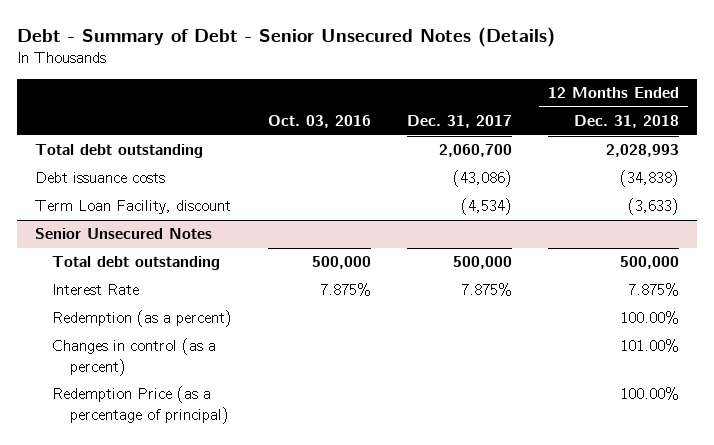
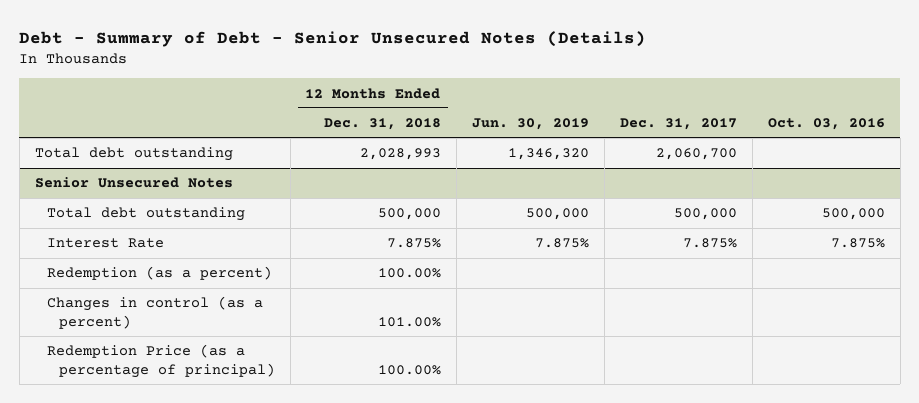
none -> [471,118,589,131] Jun. 30, 2019
[34,172,165,184] Debt issuance costs -> none
[34,200,231,215] Term Loan Facility, discount -> none

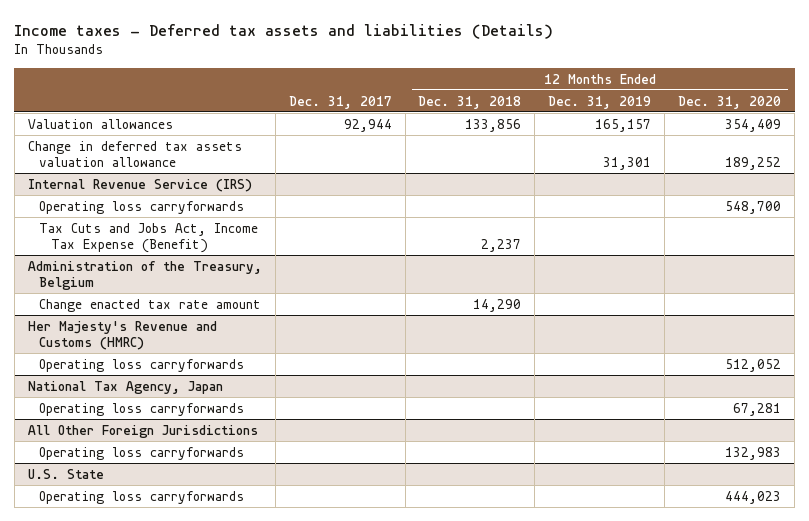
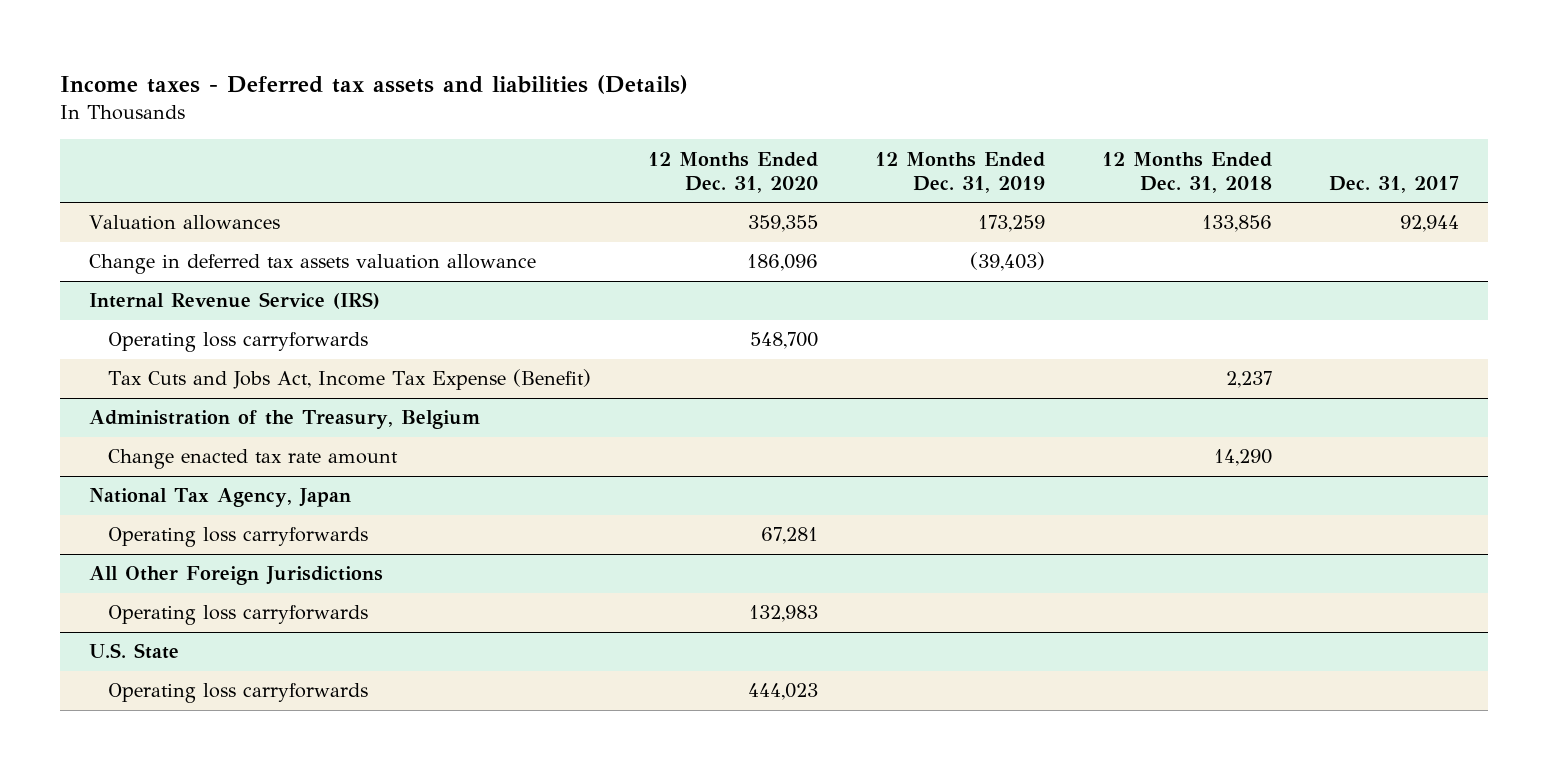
[595,118,652,132] 165,157 -> [978,215,1046,233] 173,259
[725,118,782,132] 354,409 -> [747,215,818,233] 359,355
[603,156,652,170] 31,301 -> [970,252,1046,272] (39,403)
[725,156,782,170] 189,252 -> [746,254,818,272] 186,096
[27,320,217,350] Her Majesty's Revenue and Customs (HMRC) -> none
[39,358,245,372] Operating loss carryforwards -> none

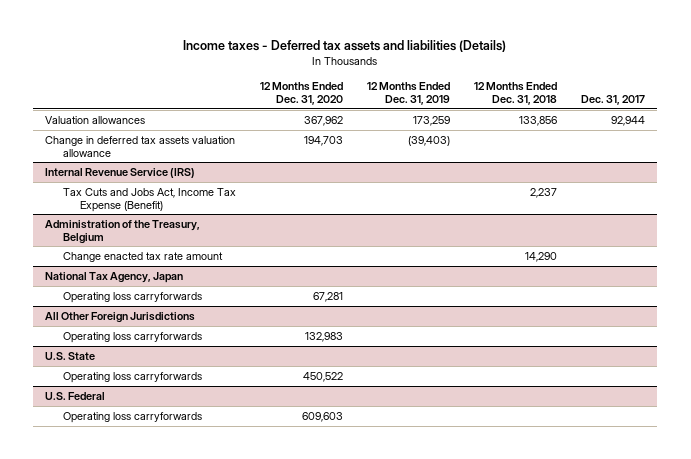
[747,215,818,233] 359,355 -> [303,115,343,126] 367,962
[746,254,818,272] 186,096 -> [303,135,343,146] 194,703
[107,332,368,353] Operating loss carryforwards -> none
[747,683,818,701] 444,023 -> [302,371,343,382] 450,522
none -> [45,391,106,400] U.S. Federal
none -> [62,411,202,423] Operating loss carryforwards

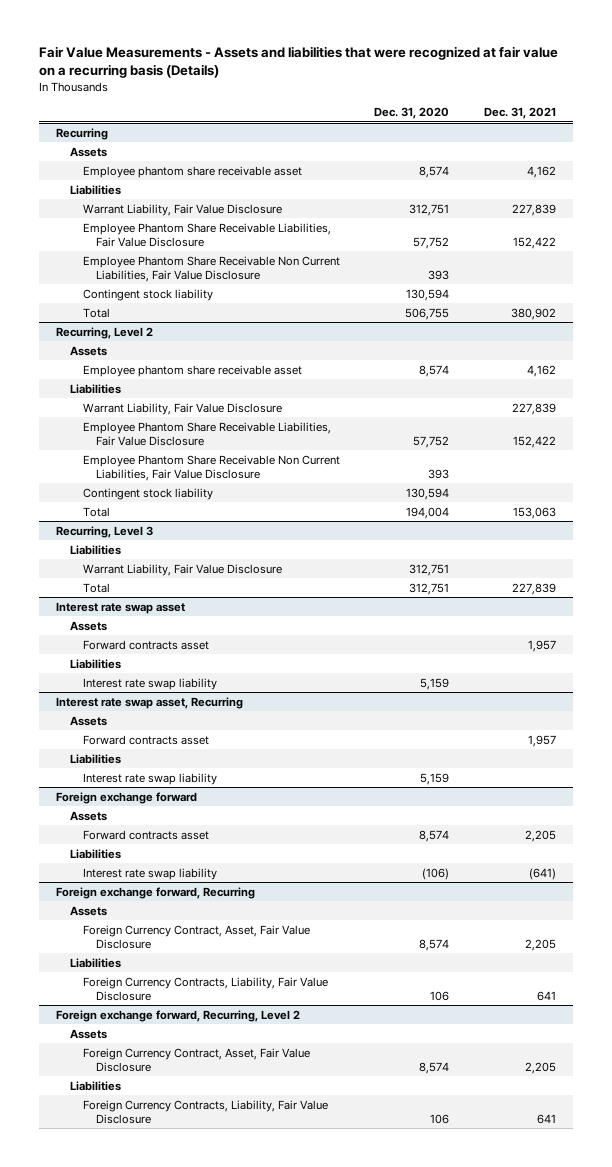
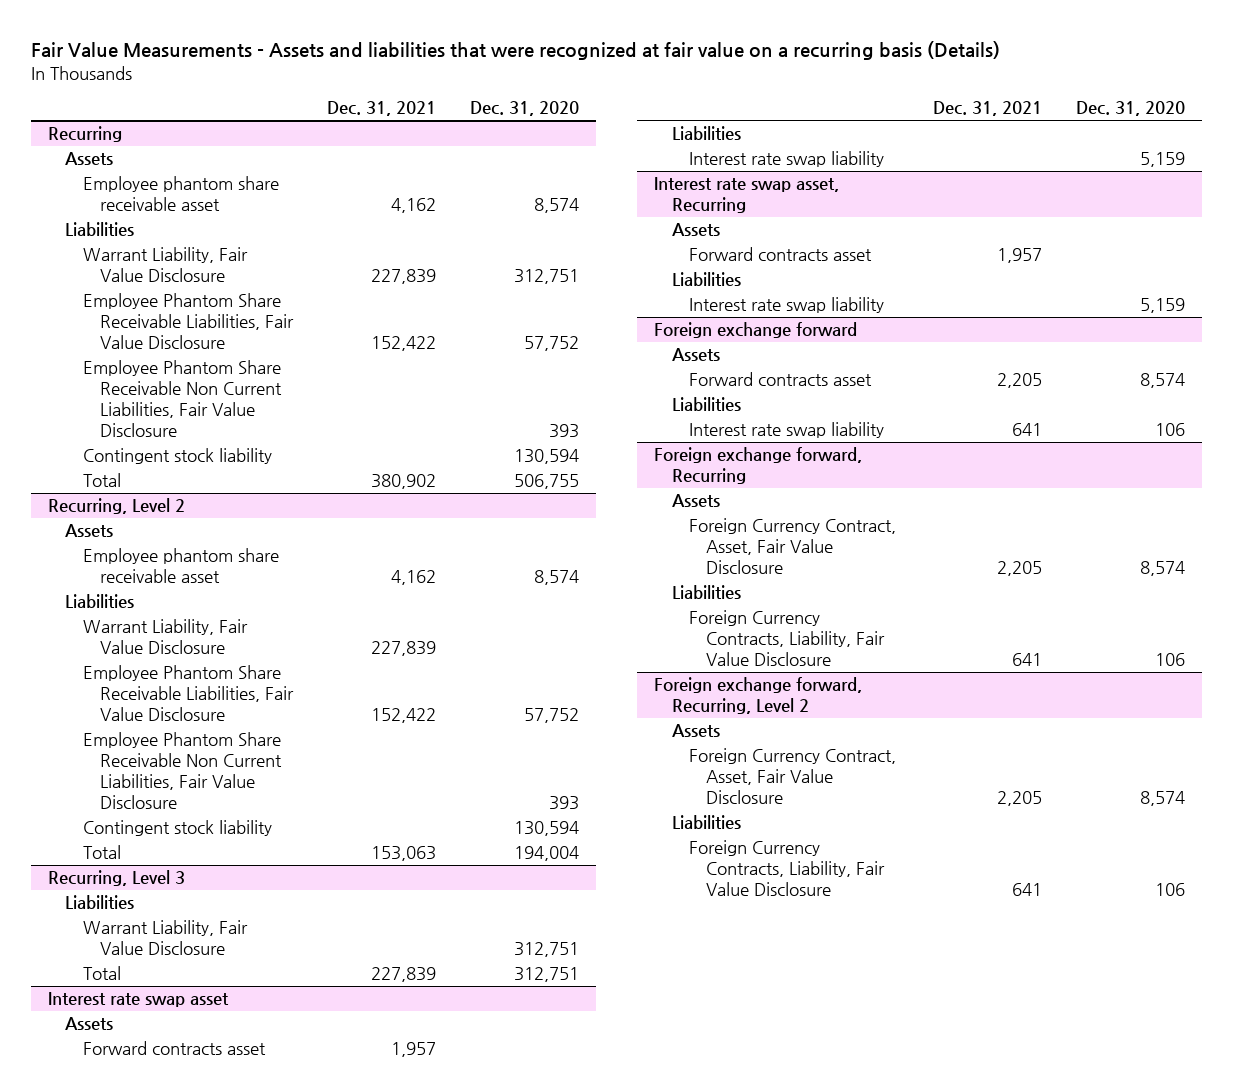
[422,867,450,880] (106) -> [1155,423,1186,437] 106
[528,867,556,880] (641) -> [1012,423,1043,437] 641

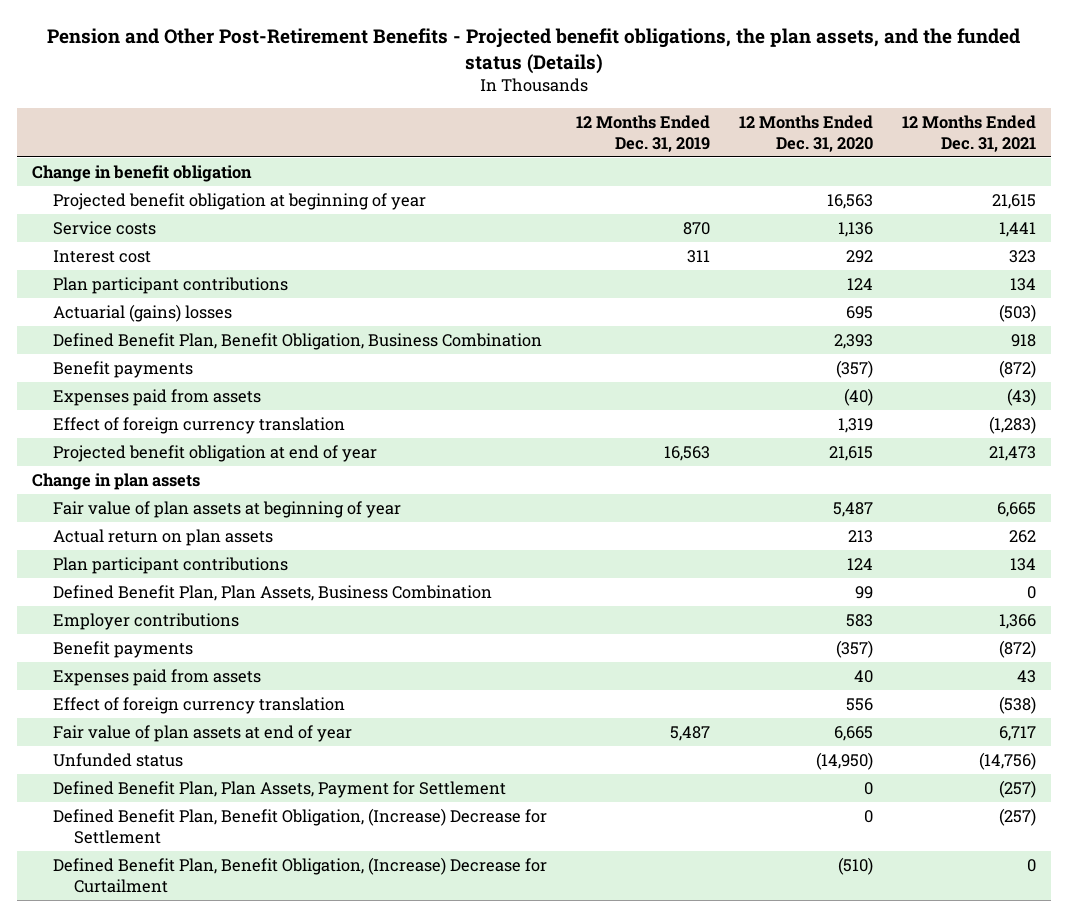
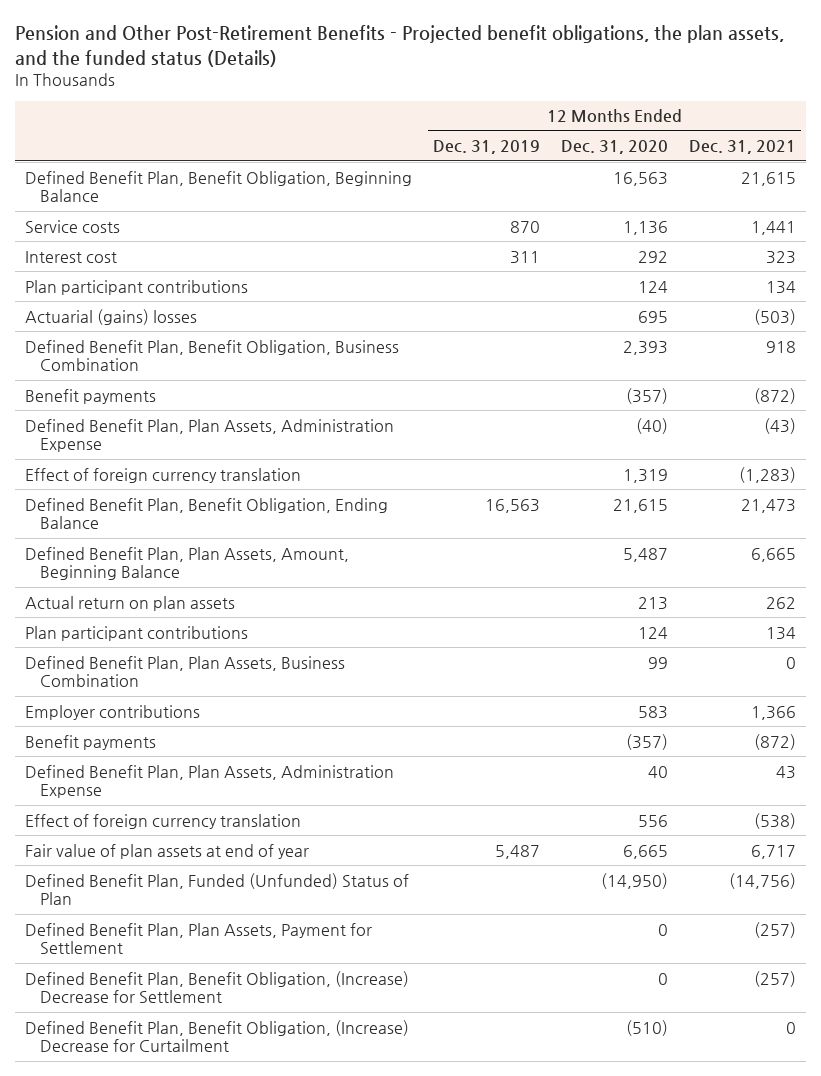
[31,165,252,183] Change in benefit obligation -> none
[52,193,426,211] Projected benefit obligation at beginning of year -> [25,170,413,203] Defined Benefit Plan, Benefit Obligation, Beginning Balance
[52,389,261,407] Expenses paid from assets -> [25,418,395,453] Defined Benefit Plan, Plan Assets, Administration Expense
[31,473,200,491] Change in plan assets -> none
[52,445,377,463] Projected benefit obligation at end of year -> [25,497,389,530] Defined Benefit Plan, Benefit Obligation, Ending Balance
[52,501,401,519] Fair value of plan assets at beginning of year -> [25,546,350,581] Defined Benefit Plan, Plan Assets, Amount, Beginning Balance
[52,669,261,687] Expenses paid from assets -> [25,764,395,799] Defined Benefit Plan, Plan Assets, Administration Expense
[52,753,183,768] Unfunded status -> [25,872,410,906] Defined Benefit Plan, Funded (Unfunded) Status of Plan

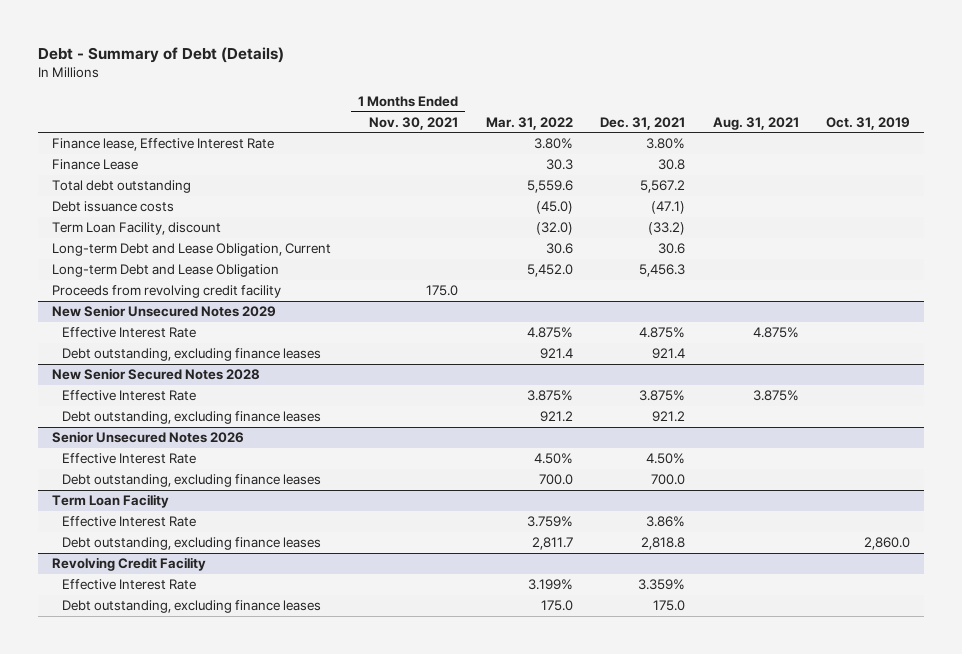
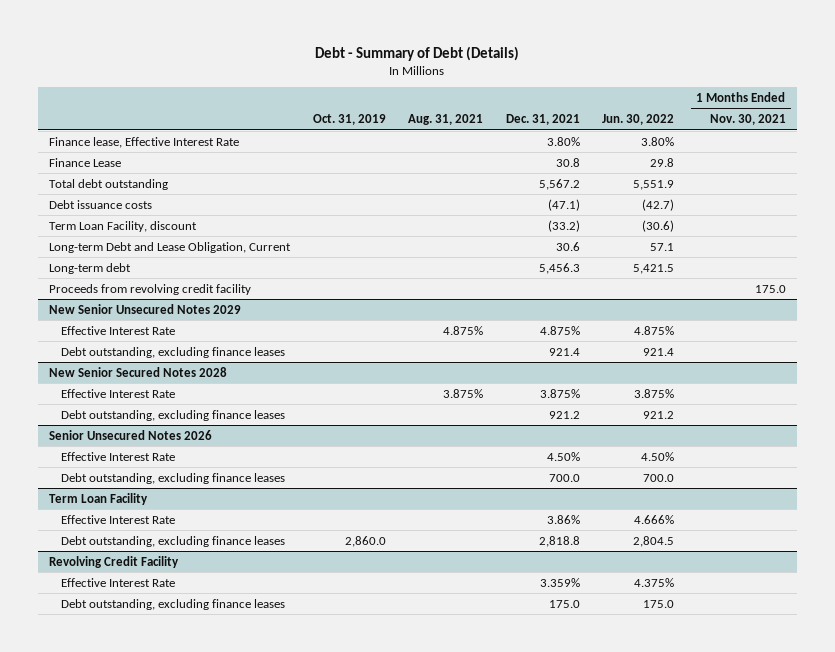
[485,116,573,130] Mar. 31, 2022 -> none
none -> [602,114,675,126] Jun. 30, 2022
[51,264,279,278] Long-term Debt and Lease Obligation -> [49,262,132,274] Long-term debt

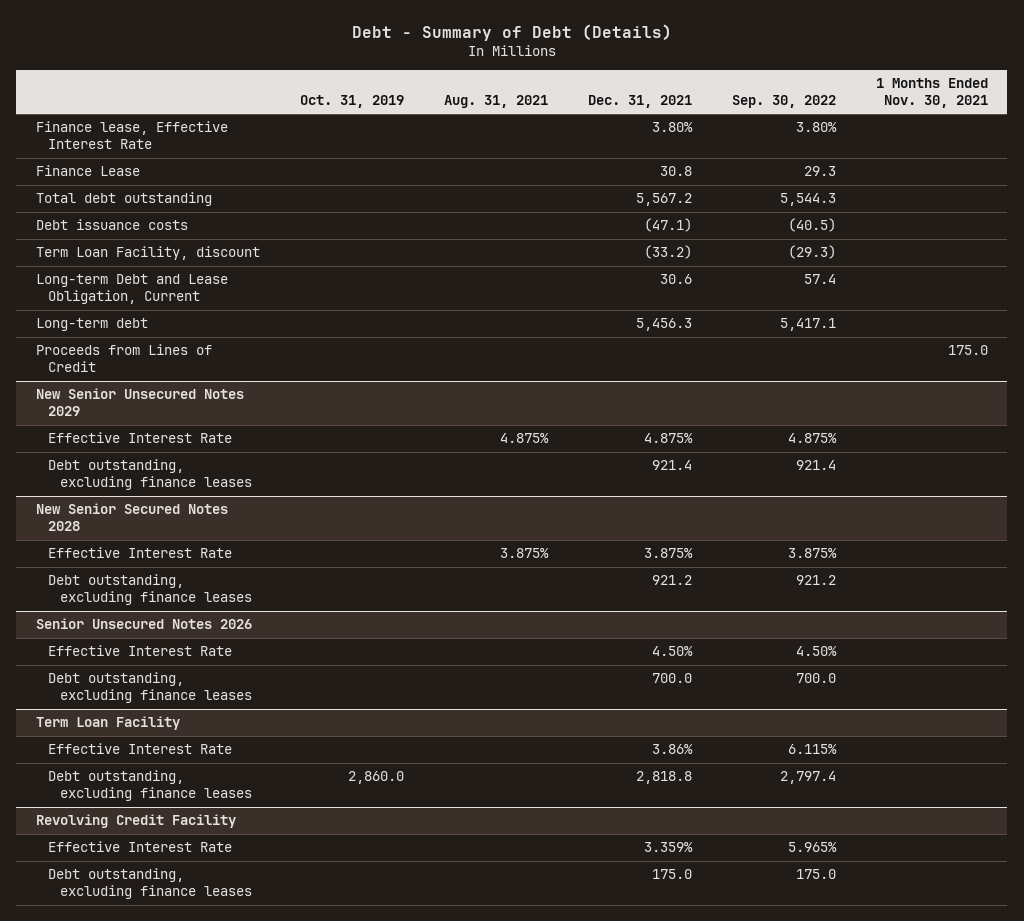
[602,114,675,126] Jun. 30, 2022 -> none
none -> [731,94,836,108] Sep. 30, 2022
[49,283,252,295] Proceeds from revolving credit facility -> [36,344,213,373] Proceeds from Lines of Credit

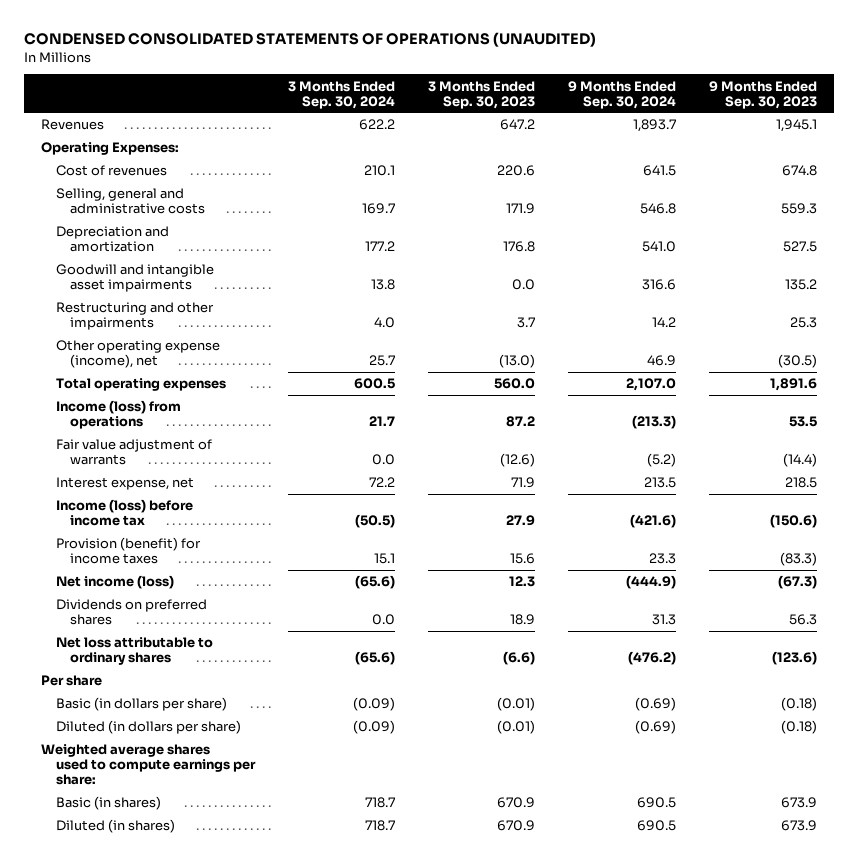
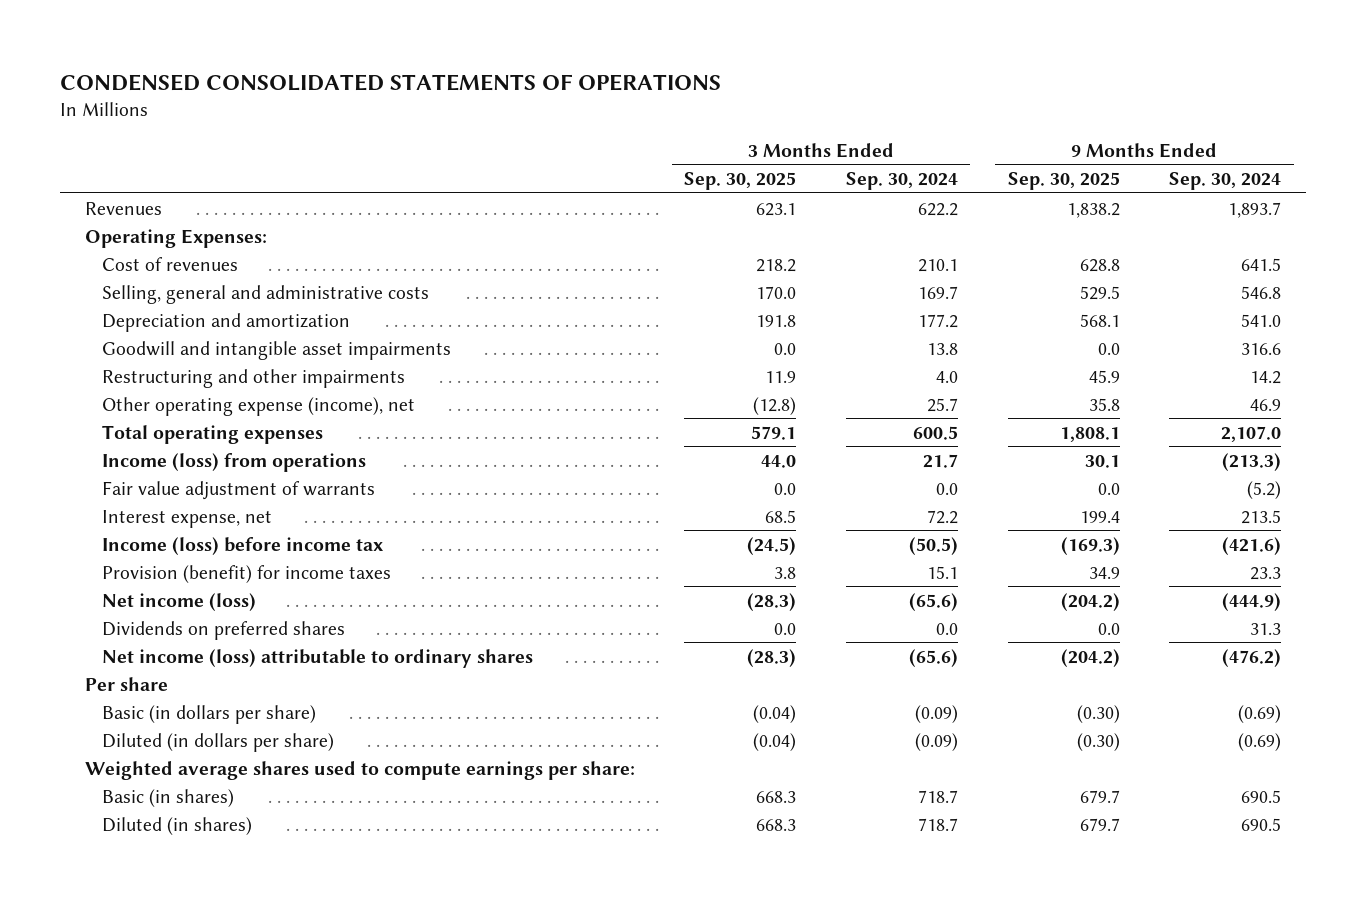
[24,32,597,48] CONDENSED CONSOLIDATED STATEMENTS OF OPERATIONS (UNAUDITED) -> [59,74,721,92] CONDENSED CONSOLIDATED STATEMENTS OF OPERATIONS
[428,80,536,109] 3 Months Ended Sep. 30, 2023 -> none
[709,80,818,109] 9 Months Ended Sep. 30, 2023 -> none
none -> [684,171,797,190] Sep. 30, 2025
none -> [1007,171,1120,190] Sep. 30, 2025
[55,637,213,666] Net loss attributable to ordinary shares -> [101,648,533,668] Net income (loss) attributable to ordinary shares

